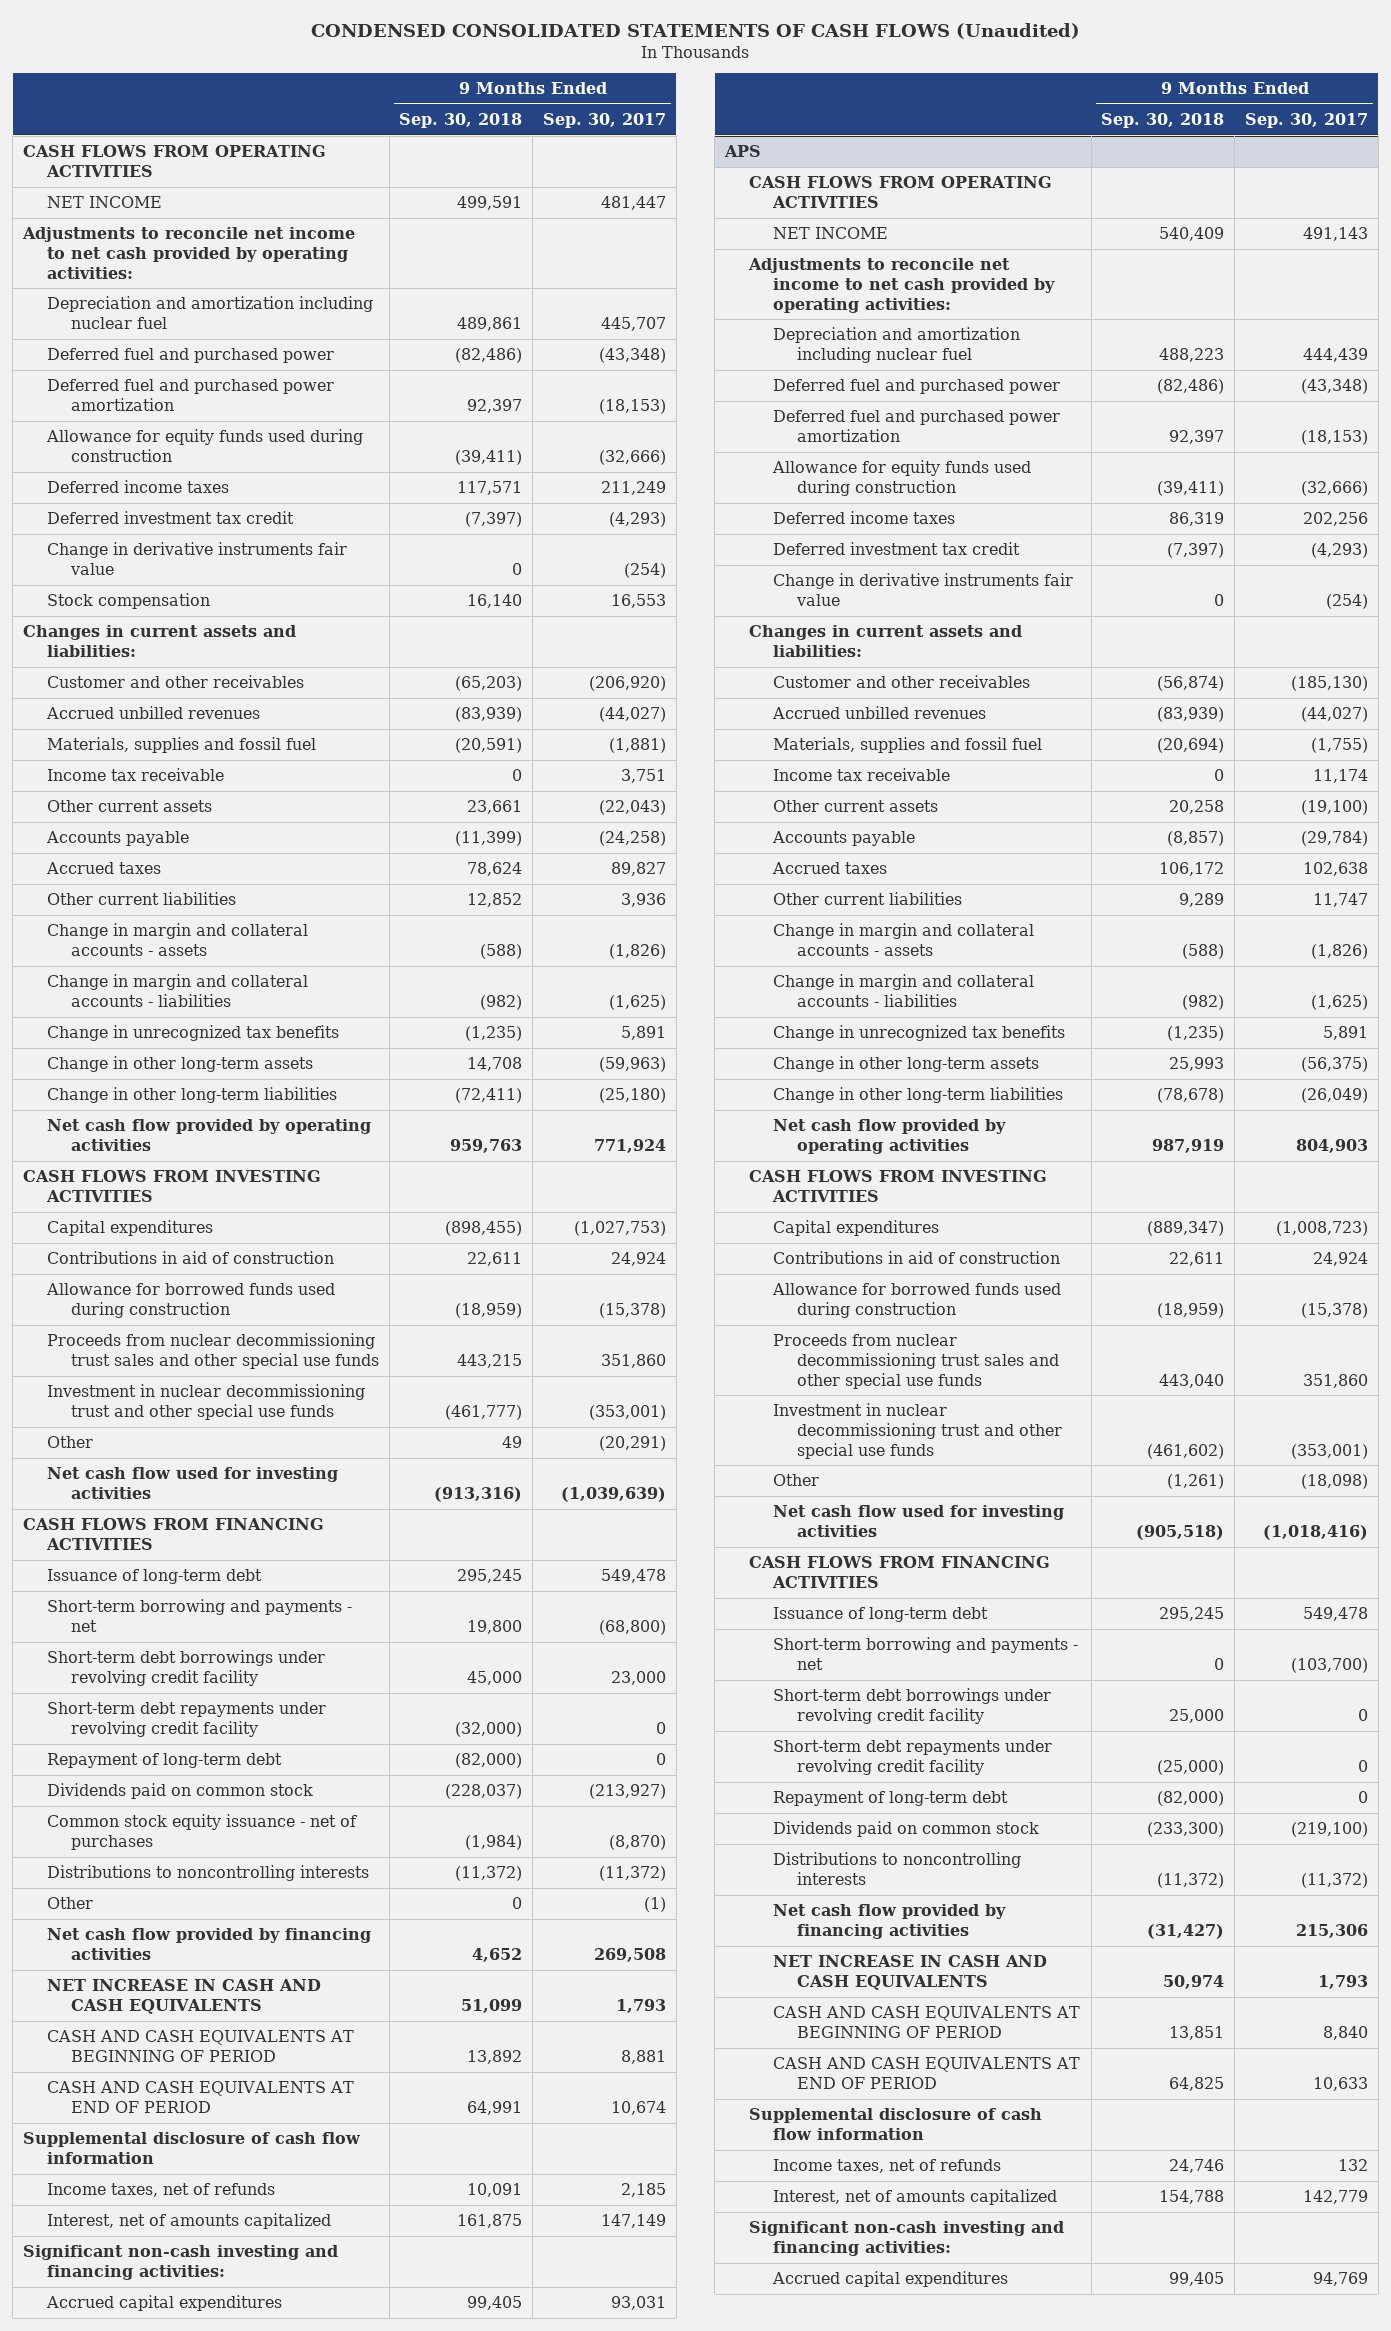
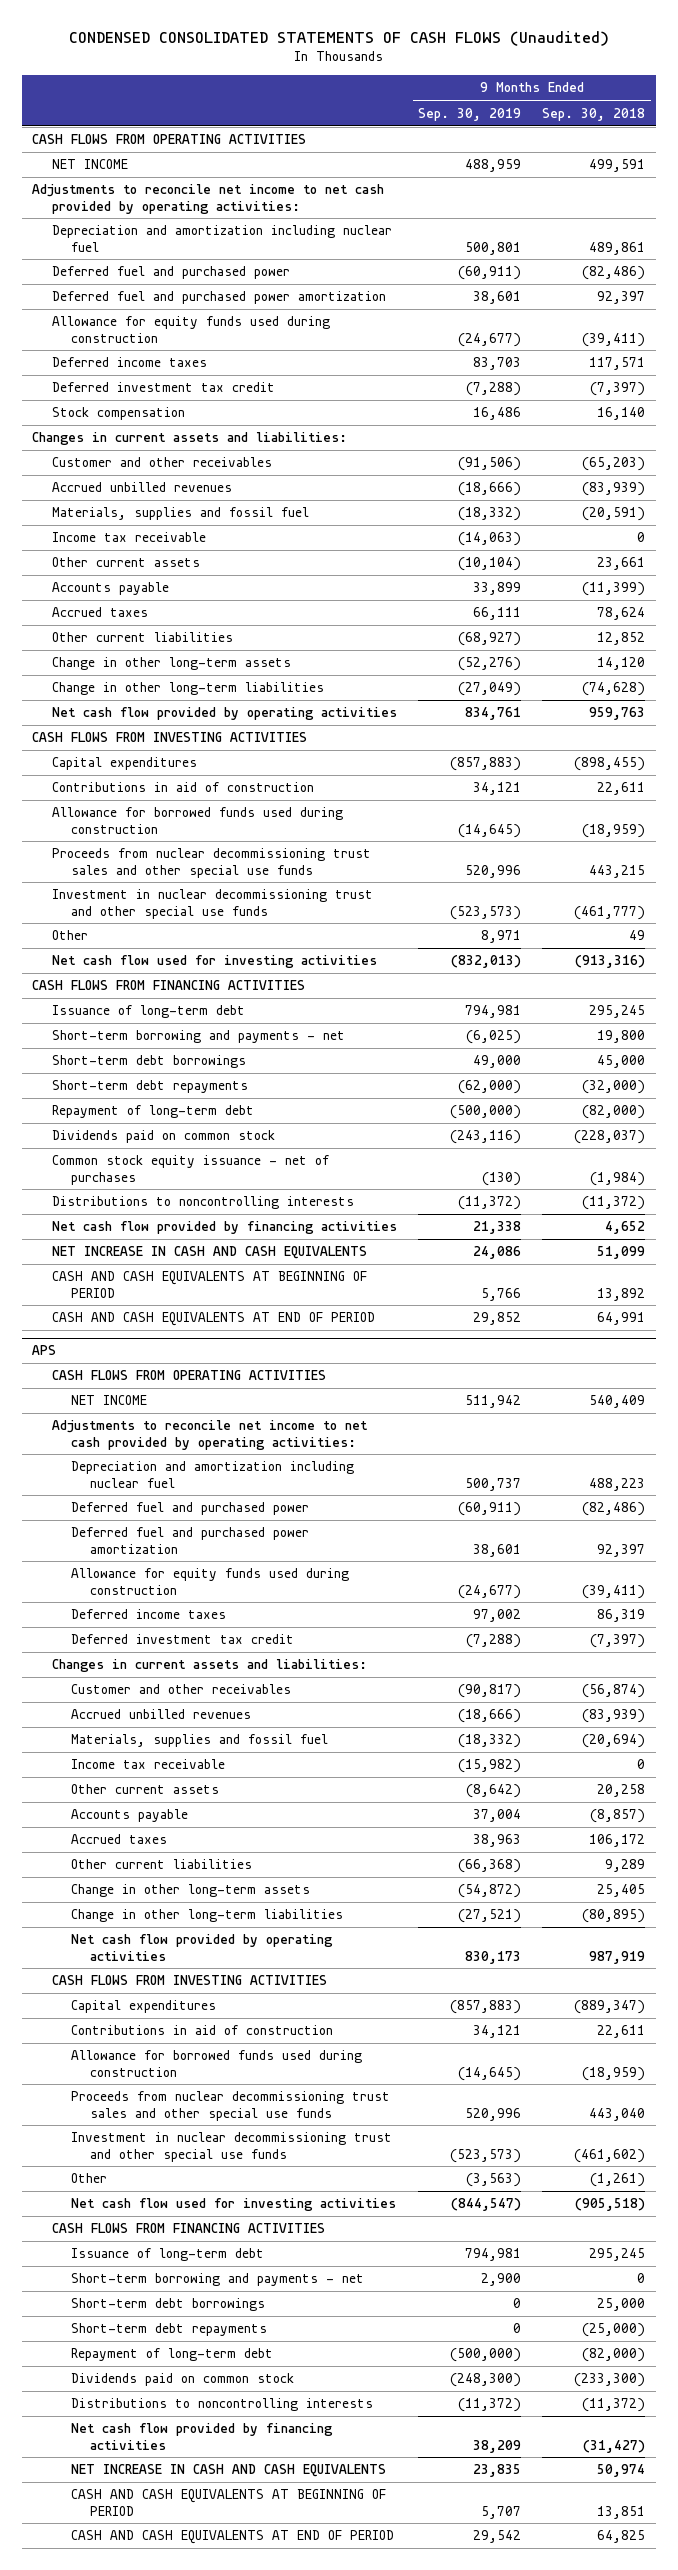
[542,112,666,128] Sep. 30, 2017 -> none
none -> [417,107,521,121] Sep. 30, 2019
[47,542,348,575] Change in derivative instruments fair value -> none
[47,923,309,956] Change in margin and collateral accounts - assets -> none
[47,974,309,1007] Change in margin and collateral accounts - liabilities -> none
[47,1025,340,1042] Change in unrecognized tax benefits -> none
[467,1057,523,1072] 14,708 -> [597,657,646,671] 14,120
[455,1088,523,1104] (72,411) -> [582,682,646,697] (74,628)
[47,1650,326,1686] Short-term debt borrowings under revolving credit facility -> [51,1055,246,1069] Short-term debt borrowings
[47,1702,327,1737] Short-term debt repayments under revolving credit facility -> [51,1080,248,1094] Short-term debt repayments
[47,1897,94,1910] Other -> none
[22,2132,361,2164] Supplemental disclosure of cash flow information -> none
[47,2183,276,2198] Income taxes, net of refunds -> none
[47,2213,332,2230] Interest, net of amounts capitalized -> none
[22,2245,338,2280] Significant non-cash investing and financing activities: -> none
[46,2295,283,2312] Accrued capital expenditures -> none
[772,573,1073,606] Change in derivative instruments fair value -> none
[772,923,1034,956] Change in margin and collateral accounts - assets -> none
[772,974,1034,1007] Change in margin and collateral accounts - liabilities -> none
[772,1025,1065,1042] Change in unrecognized tax benefits -> none
[1169,1057,1225,1072] 25,993 -> [597,1884,646,1898] 25,405
[1157,1088,1225,1104] (78,678) -> [582,1909,646,1924] (80,895)
[772,1688,1051,1724] Short-term debt borrowings under revolving credit facility -> [70,2298,265,2312] Short-term debt borrowings
[772,1740,1052,1775] Short-term debt repayments under revolving credit facility -> [70,2323,267,2337] Short-term debt repayments
[748,2108,1042,2140] Supplemental disclosure of cash flow information -> none
[772,2159,1001,2174] Income taxes, net of refunds -> none
[772,2189,1057,2206] Interest, net of amounts capitalized -> none
[748,2221,1064,2256] Significant non-cash investing and financing activities: -> none
[771,2271,1008,2288] Accrued capital expenditures -> none

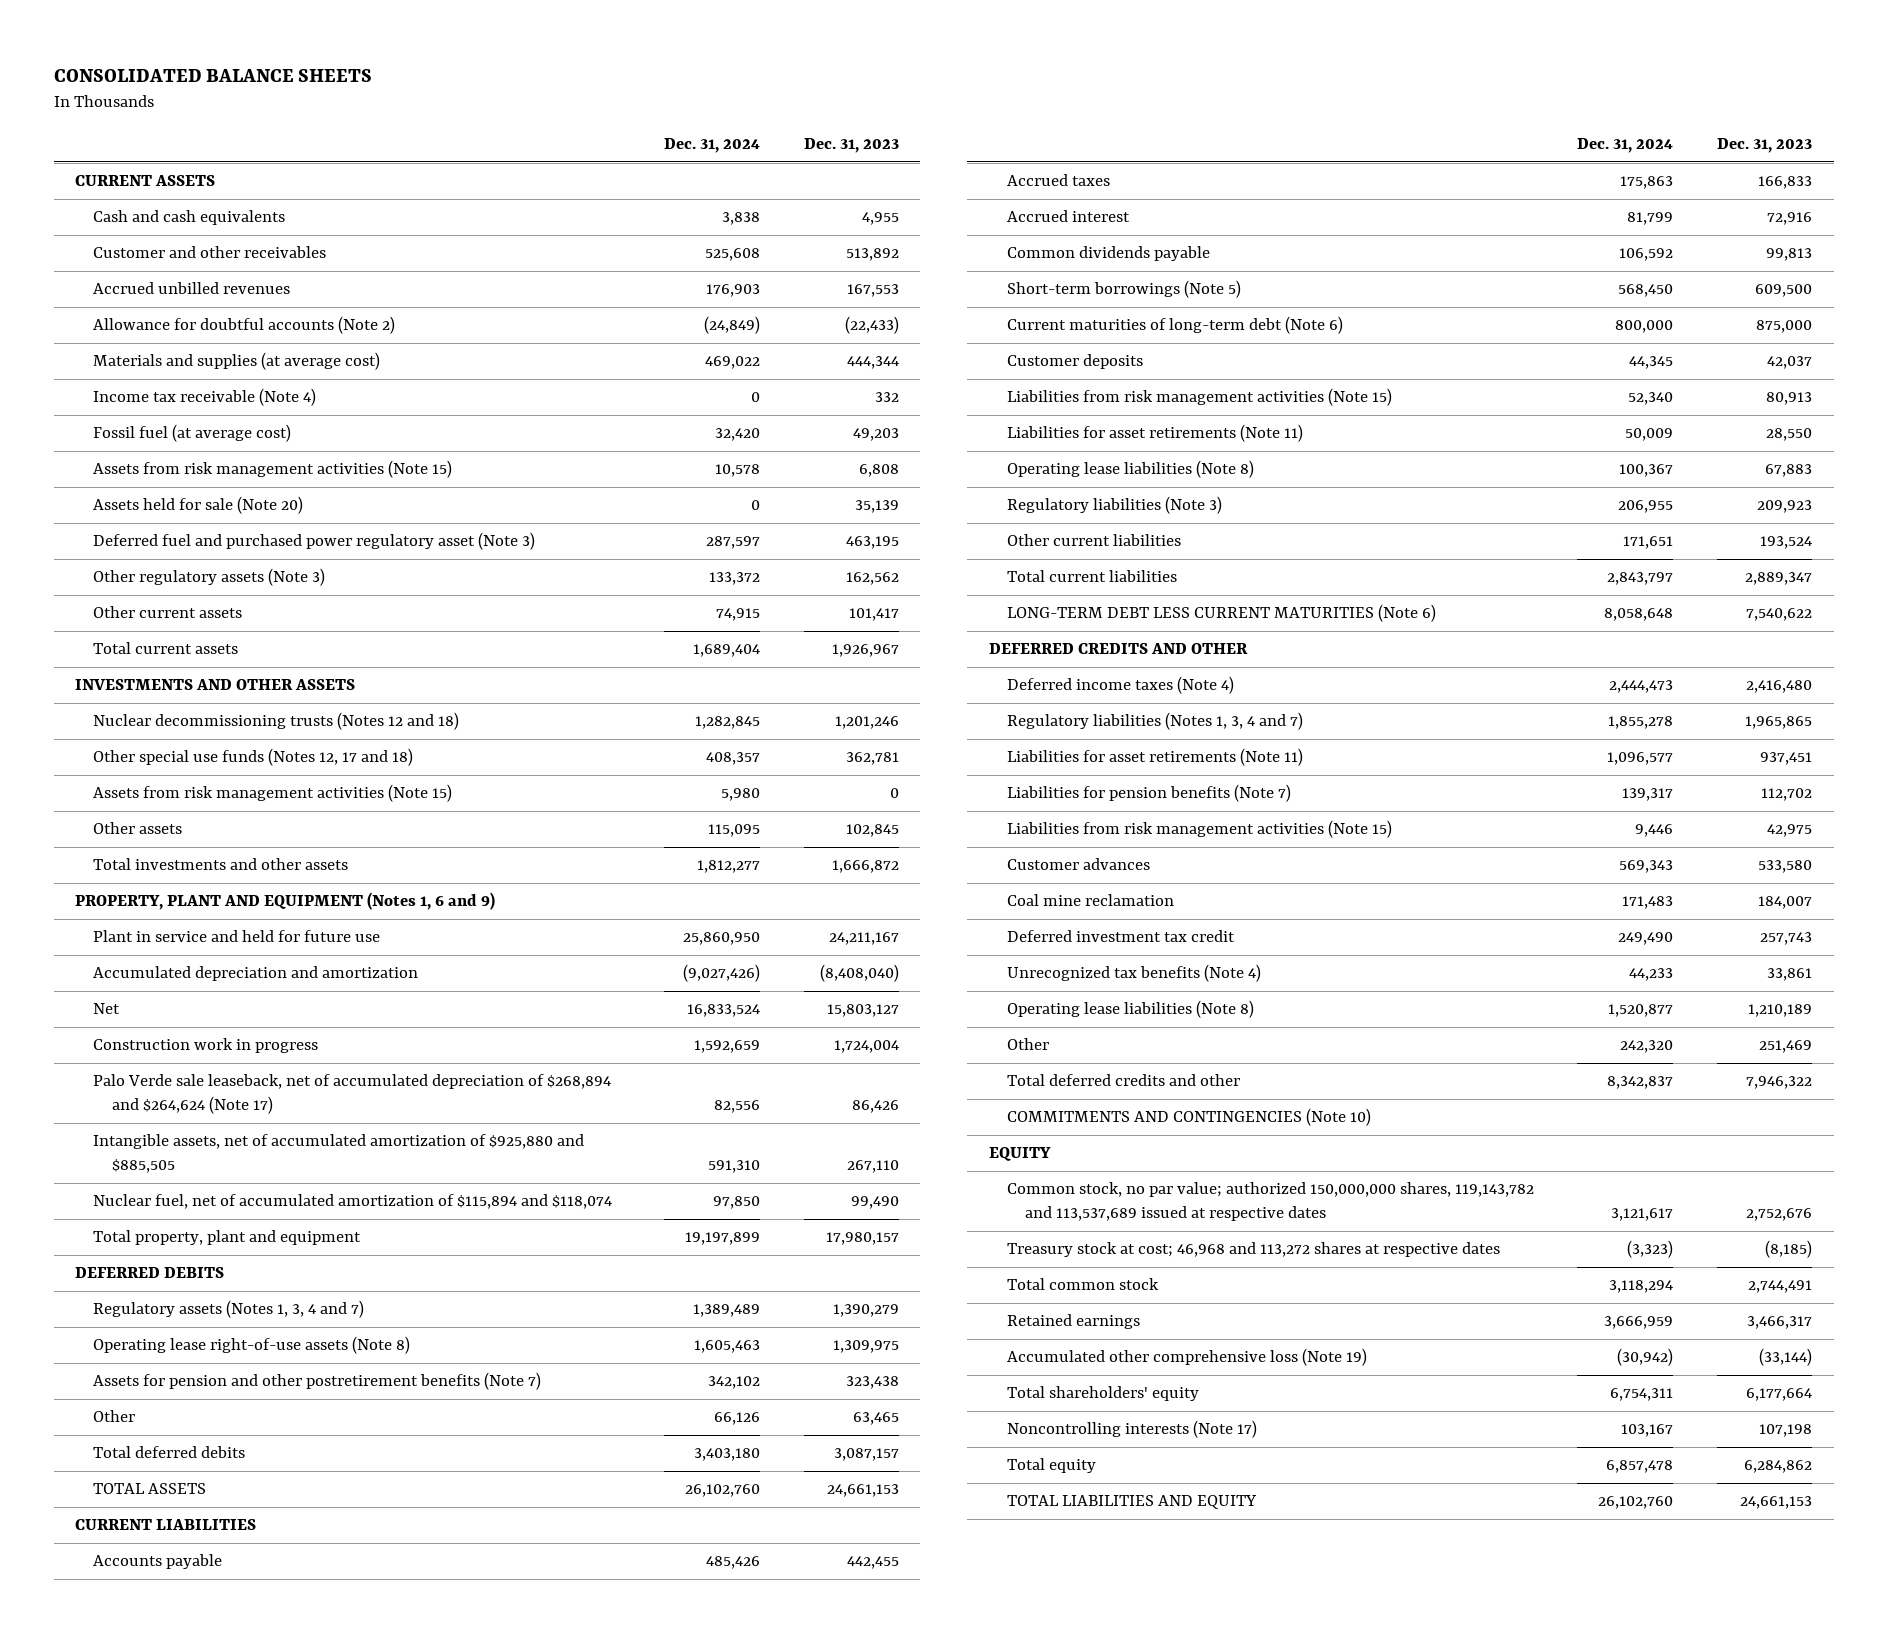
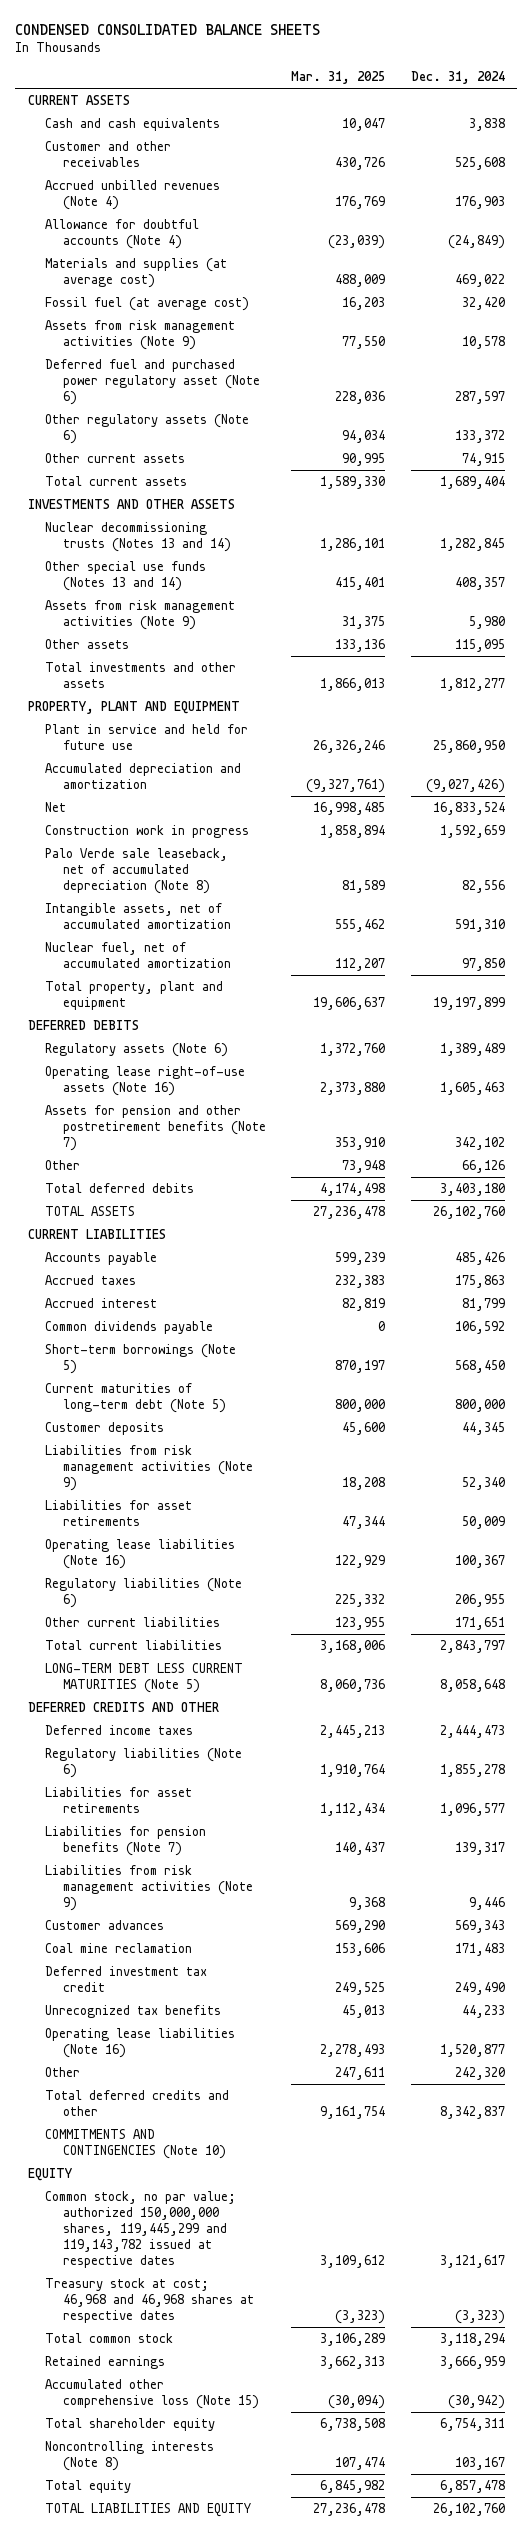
[53,69,372,83] CONSOLIDATED BALANCE SHEETS -> [15,24,321,36] CONDENSED CONSOLIDATED BALANCE SHEETS
[803,138,899,154] Dec. 31, 2023 -> none
none -> [291,71,386,85] Mar. 31, 2025
[93,282,291,295] Accrued unbilled revenues -> [45,179,221,210] Accrued unbilled revenues (Note 4)
[93,316,396,335] Allowance for doubtful accounts (Note 2) -> [45,218,200,249] Allowance for doubtful accounts (Note 4)
[93,388,317,407] Income tax receivable (Note 4) -> none
[93,496,304,515] Assets held for sale (Note 20) -> none
[93,460,453,479] Assets from risk management activities (Note 15) -> [45,319,236,350] Assets from risk management activities (Note 9)
[93,532,536,551] Deferred fuel and purchased power regulatory asset (Note 3) -> [45,358,260,406] Deferred fuel and purchased power regulatory asset (Note 6)
[93,568,326,587] Other regulatory assets (Note 3) -> [45,413,250,444] Other regulatory assets (Note 6)
[93,712,460,731] Nuclear decommissioning trusts (Notes 12 and 18) -> [45,521,231,552] Nuclear decommissioning trusts (Notes 13 and 14)
[93,748,414,767] Other special use funds (Notes 12, 17 and 18) -> [45,560,207,591] Other special use funds (Notes 13 and 14)
[93,784,453,803] Assets from risk management activities (Note 15) -> [45,599,236,630] Assets from risk management activities (Note 9)
[75,892,496,911] PROPERTY, PLANT AND EQUIPMENT (Notes 1, 6 and 9) -> [27,700,240,714] PROPERTY, PLANT AND EQUIPMENT
[93,1074,612,1115] Palo Verde sale leaseback, net of accumulated depreciation of $268,894 and $264,624 (Note 17) -> [45,847,229,895] Palo Verde sale leaseback, net of accumulated depreciation (Note 8)
[93,1134,585,1174] Intangible assets, net of accumulated amortization of $925,880 and $885,505 -> [45,902,231,929] Intangible assets, net of accumulated amortization
[93,1194,613,1210] Nuclear fuel, net of accumulated amortization of $115,894 and $118,074 -> [45,941,231,968] Nuclear fuel, net of accumulated amortization
[93,1300,365,1319] Regulatory assets (Notes 1, 3, 4 and 7) -> [45,1042,229,1057] Regulatory assets (Note 6)
[93,1336,411,1355] Operating lease right-of-use assets (Note 8) -> [45,1065,246,1096] Operating lease right-of-use assets (Note 16)
[1006,316,1343,335] Current maturities of long-term debt (Note 6) -> [45,1382,226,1413] Current maturities of long-term debt (Note 5)
[1006,388,1392,407] Liabilities from risk management activities (Note 15) -> [45,1444,253,1492] Liabilities from risk management activities (Note 9)
[1006,424,1303,443] Liabilities for asset retirements (Note 11) -> [45,1499,193,1526] Liabilities for asset retirements
[1006,460,1254,479] Operating lease liabilities (Note 8) -> [45,1538,236,1569] Operating lease liabilities (Note 16)
[1006,496,1222,515] Regulatory liabilities (Note 3) -> [45,1577,243,1608] Regulatory liabilities (Note 6)
[1006,604,1436,623] LONG-TERM DEBT LESS CURRENT MATURITIES (Note 6) -> [45,1662,244,1693] LONG-TERM DEBT LESS CURRENT MATURITIES (Note 5)
[1006,676,1234,695] Deferred income taxes (Note 4) -> [45,1724,194,1735] Deferred income taxes
[1006,712,1303,731] Regulatory liabilities (Notes 1, 3, 4 and 7) -> [45,1747,243,1778] Regulatory liabilities (Note 6)
[1006,748,1303,767] Liabilities for asset retirements (Note 11) -> [45,1786,193,1813] Liabilities for asset retirements
[1006,820,1392,839] Liabilities from risk management activities (Note 15) -> [45,1864,253,1912] Liabilities from risk management activities (Note 9)
[1006,964,1261,983] Unrecognized tax benefits (Note 4) -> [45,2004,222,2018] Unrecognized tax benefits
[1006,1000,1254,1019] Operating lease liabilities (Note 8) -> [45,2027,236,2058] Operating lease liabilities (Note 16)
[1006,1182,1534,1222] Common stock, no par value; authorized 150,000,000 shares, 119,143,782 and 113,537,689 issued at respective dates -> [45,2190,237,2269] Common stock, no par value; authorized 150,000,000 shares, 119,445,299 and 119,143,782 issued at respective dates
[1006,1242,1500,1258] Treasury stock at cost; 46,968 and 113,272 shares at respective dates -> [45,2277,254,2324] Treasury stock at cost; 46,968 and 46,968 shares at respective dates
[1006,1348,1367,1367] Accumulated other comprehensive loss (Note 19) -> [45,2378,259,2409] Accumulated other comprehensive loss (Note 15)
[1006,1386,1199,1402] Total shareholders' equity -> [45,2417,216,2431] Total shareholder equity
[1006,1420,1257,1439] Noncontrolling interests (Note 17) -> [45,2440,215,2471] Noncontrolling interests (Note 8)

